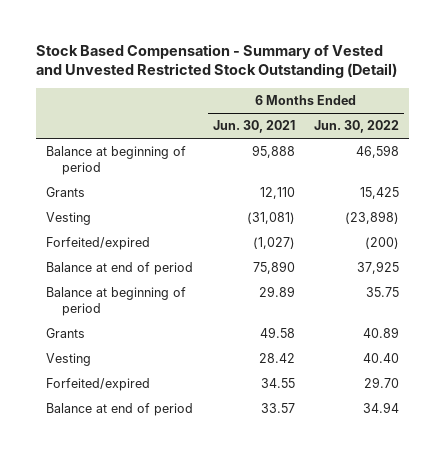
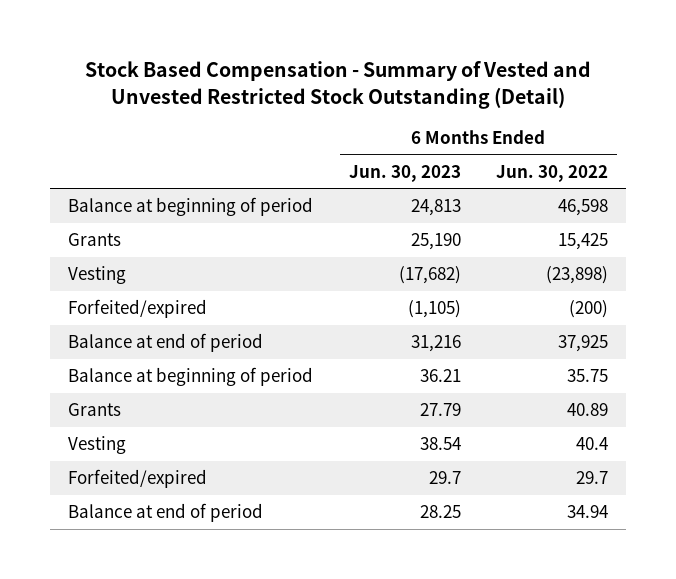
[212,120,295,134] Jun. 30, 2021 -> none
none -> [348,164,461,182] Jun. 30, 2023
[363,353,400,364] 40.40 -> [576,437,609,451] 40.4
[364,377,400,389] 29.70 -> [576,471,609,485] 29.7

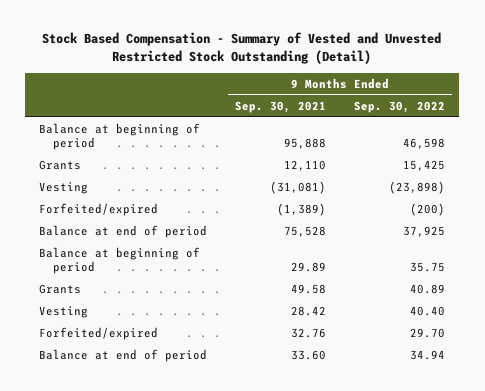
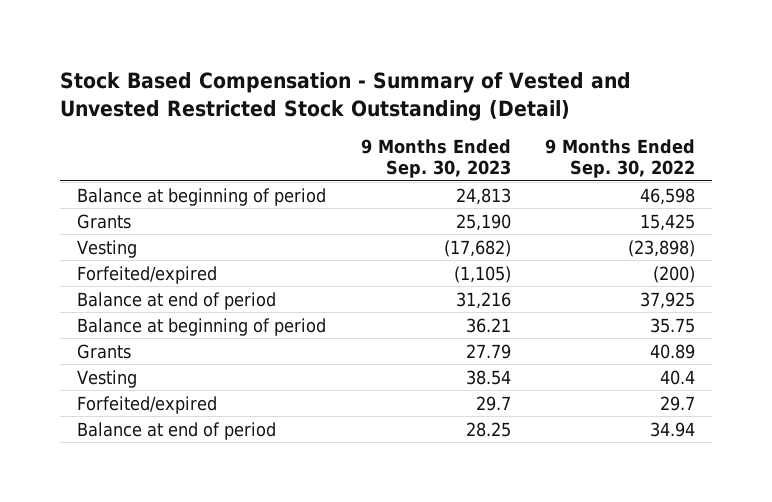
[235,100,327,113] Sep. 30, 2021 -> none
none -> [360,139,511,179] 9 Months Ended Sep. 30, 2023
[410,306,446,317] 40.40 -> [660,369,696,385] 40.4
[410,328,446,339] 29.70 -> [660,395,696,411] 29.7

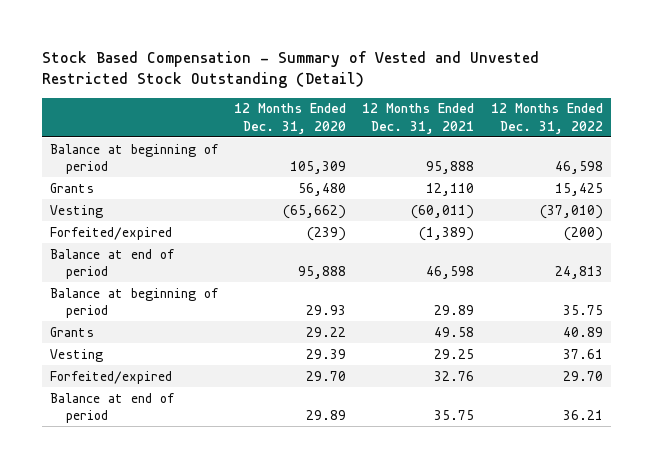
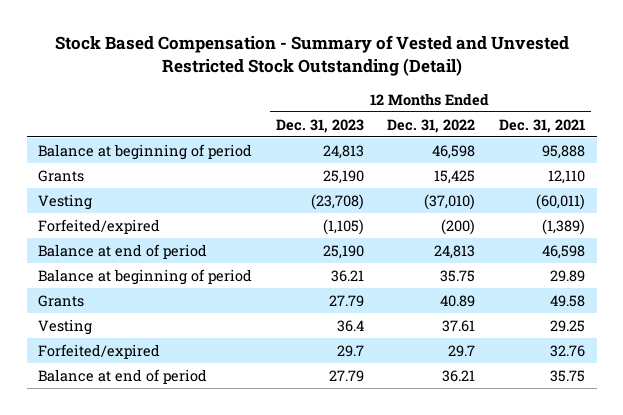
[234,103,347,134] 12 Months Ended Dec. 31, 2020 -> none
none -> [275,118,364,133] Dec. 31, 2023
[562,370,603,381] 29.70 -> [448,344,476,357] 29.7

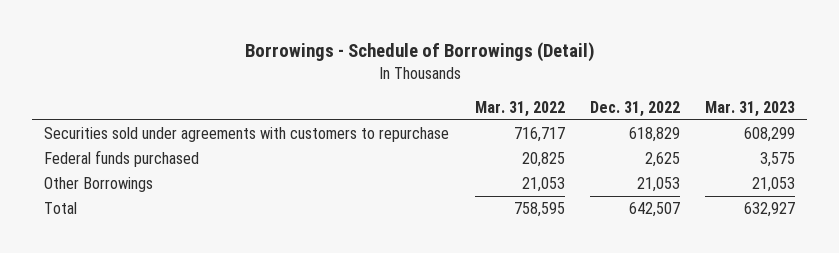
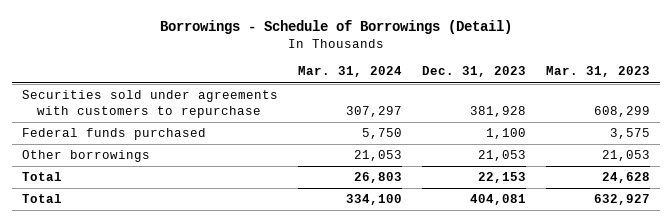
[474,101,565,118] Mar. 31, 2022 -> none
[589,101,680,118] Dec. 31, 2022 -> none
none -> [298,66,403,78] Mar. 31, 2024
none -> [422,66,527,78] Dec. 31, 2023
[44,177,154,193] Other Borrowings -> [22,150,151,163] Other borrowings
none -> [22,172,63,182] Total

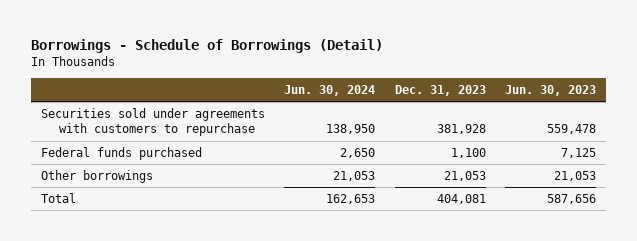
[298,66,403,78] Mar. 31, 2024 -> none
[546,66,651,78] Mar. 31, 2023 -> none
none -> [284,85,376,97] Jun. 30, 2024
none -> [504,85,596,97] Jun. 30, 2023
[22,172,63,182] Total -> none

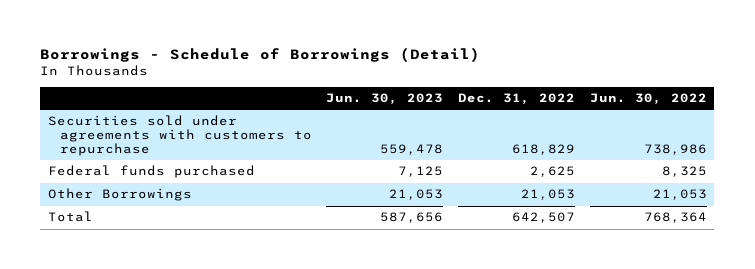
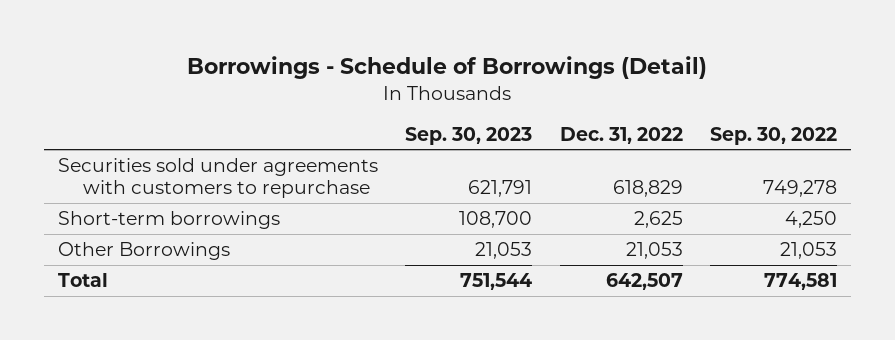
[326,93,444,106] Jun. 30, 2023 -> none
[589,93,707,106] Jun. 30, 2022 -> none
none -> [405,126,533,145] Sep. 30, 2023
none -> [710,126,838,145] Sep. 30, 2022
[47,165,255,179] Federal funds purchased -> [57,211,280,230] Short-term borrowings

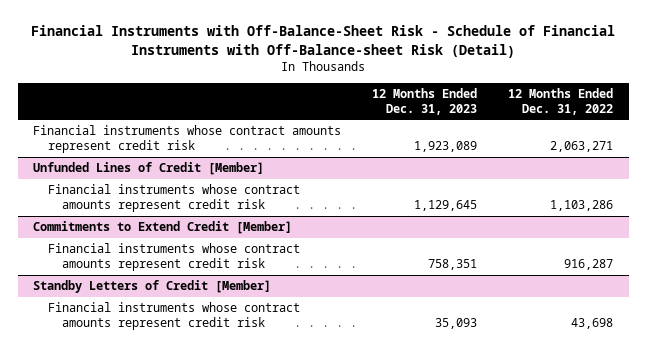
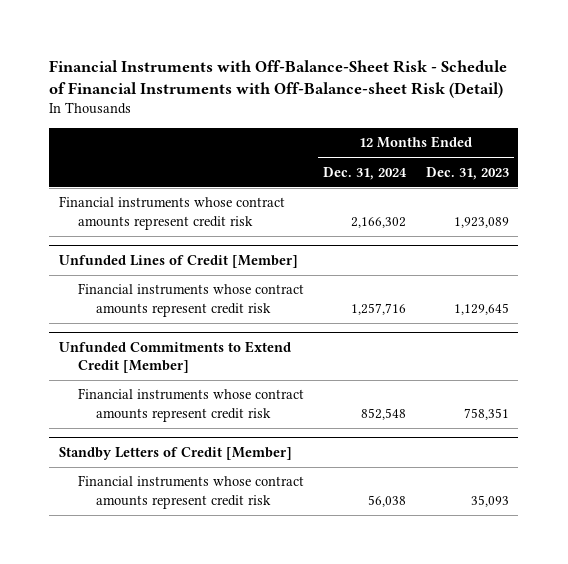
[508,87,614,115] 12 Months Ended Dec. 31, 2022 -> none
none -> [323,166,408,180] Dec. 31, 2024
[33,221,293,235] Commitments to Extend Credit [Member] -> [59,340,292,373] Unfunded Commitments to Extend Credit [Member]

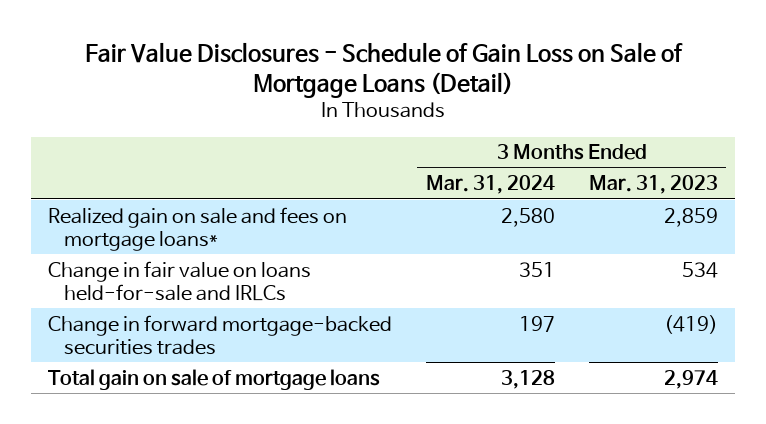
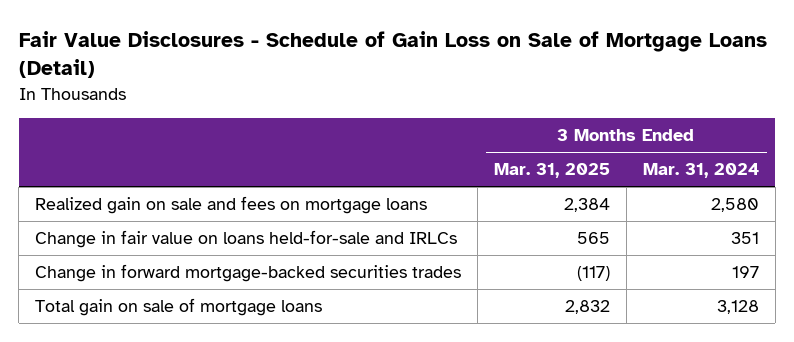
[588,175,718,195] Mar. 31, 2023 -> none
none -> [493,163,610,179] Mar. 31, 2025
[47,206,347,251] Realized gain on sale and fees on mortgage loans* -> [35,196,428,215] Realized gain on sale and fees on mortgage loans

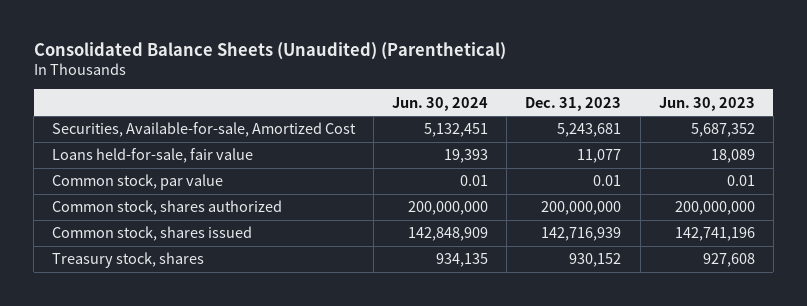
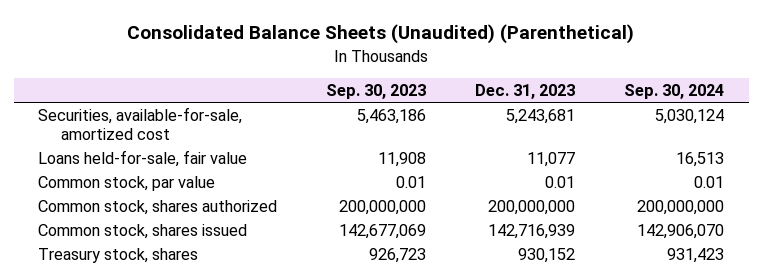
[392,96,489,111] Jun. 30, 2024 -> none
[658,96,755,111] Jun. 30, 2023 -> none
none -> [326,84,427,100] Sep. 30, 2023
none -> [624,84,725,100] Sep. 30, 2024
[52,122,357,138] Securities, Available-for-sale, Amortized Cost -> [38,106,243,141] Securities, available-for-sale, amortized cost

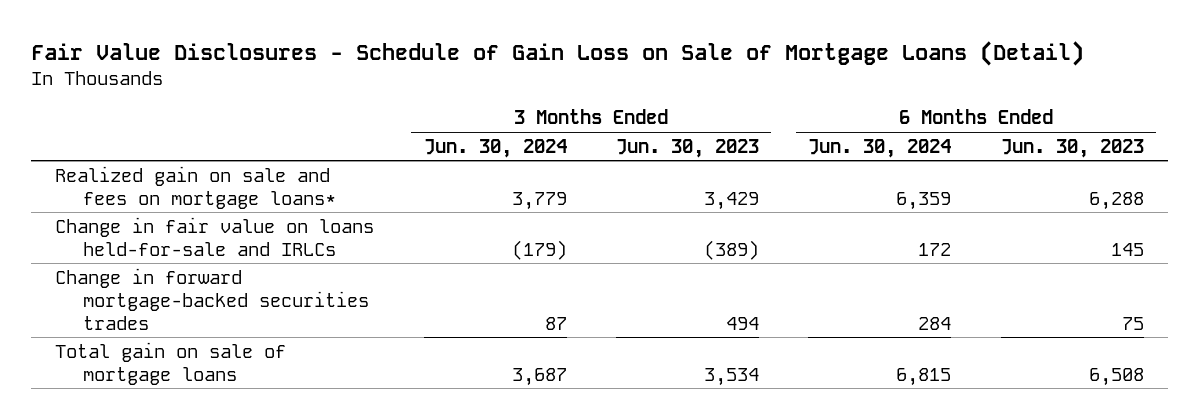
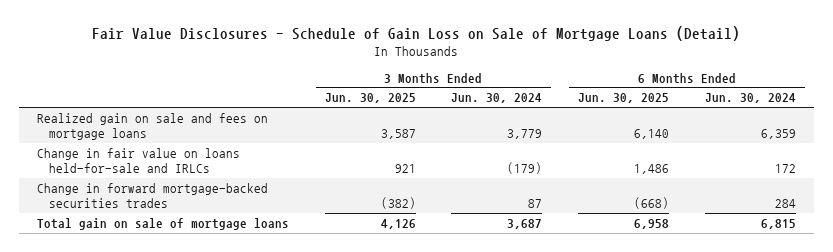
[616,138,760,158] Jun. 30, 2023 -> none
[1000,138,1144,158] Jun. 30, 2023 -> none
none -> [324,93,416,104] Jun. 30, 2025
none -> [578,93,670,104] Jun. 30, 2025
[55,165,336,209] Realized gain on sale and fees on mortgage loans* -> [36,112,268,140] Realized gain on sale and fees on mortgage loans

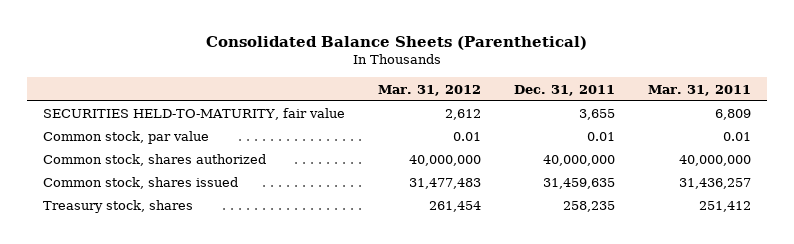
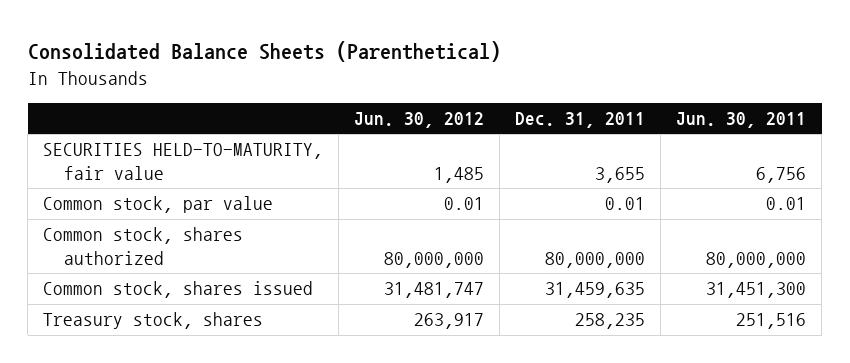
[377,84,481,96] Mar. 31, 2012 -> none
[647,84,751,96] Mar. 31, 2011 -> none
none -> [354,112,485,129] Jun. 30, 2012
none -> [676,112,807,129] Jun. 30, 2011
[542,155,615,167] 40,000,000 -> [545,252,646,269] 80,000,000

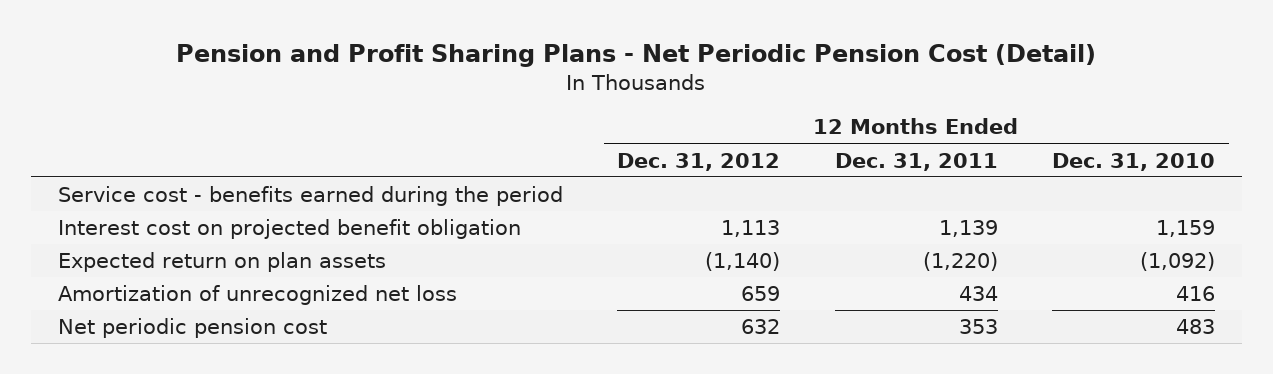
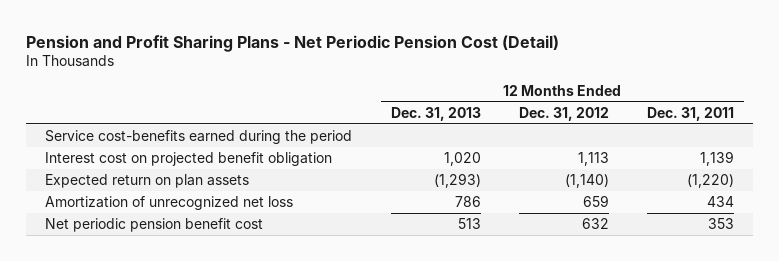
[1051,152,1215,171] Dec. 31, 2010 -> none
none -> [390,106,481,121] Dec. 31, 2013
[58,186,564,207] Service cost - benefits earned during the period -> [45,129,353,144] Service cost-benefits earned during the period
[58,318,328,339] Net periodic pension cost -> [45,217,264,232] Net periodic pension benefit cost

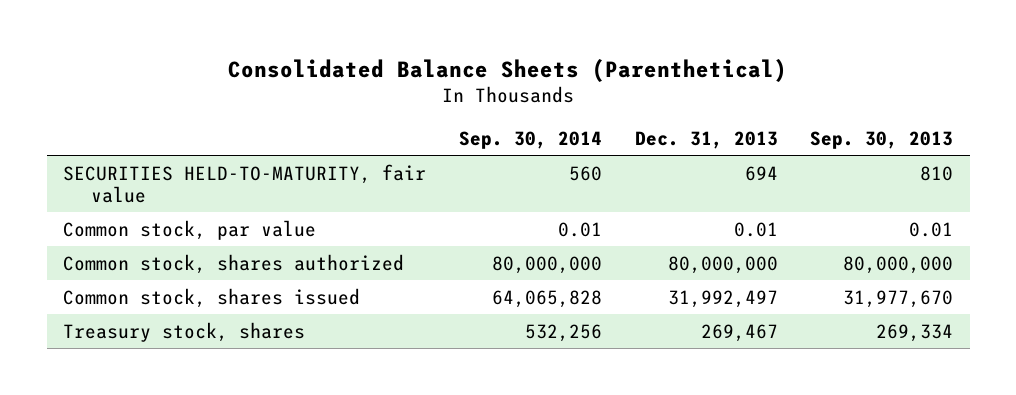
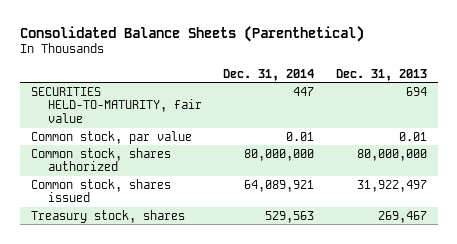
[458,131,602,150] Sep. 30, 2014 -> none
[810,131,954,150] Sep. 30, 2013 -> none
none -> [223,68,315,81] Dec. 31, 2014
[667,289,778,308] 31,992,497 -> [356,179,427,192] 31,922,497

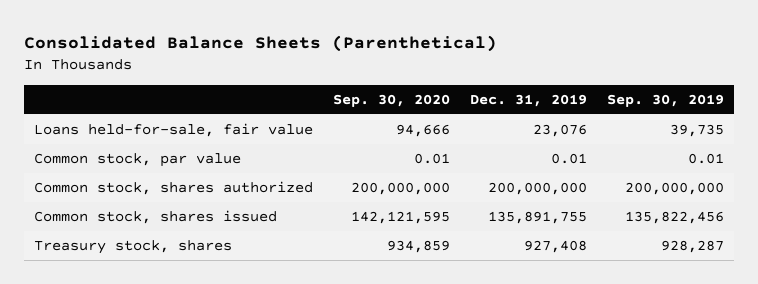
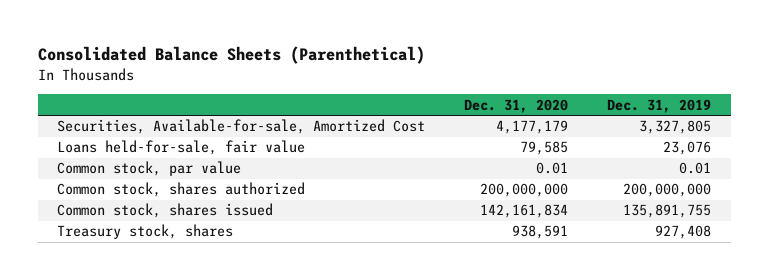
[332,93,450,107] Sep. 30, 2020 -> none
[607,93,725,107] Sep. 30, 2019 -> none
none -> [464,98,569,113] Dec. 31, 2020
none -> [57,119,426,135] Securities, Available-for-sale, Amortized Cost

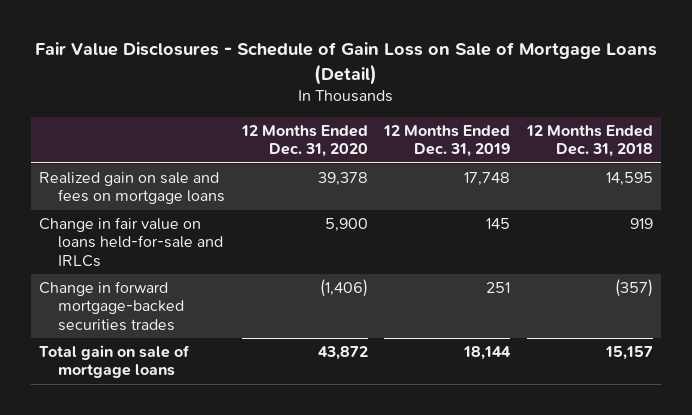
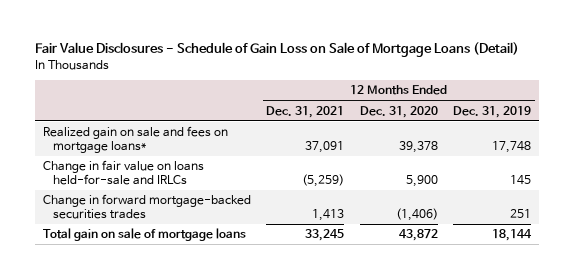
[526,124,654,158] 12 Months Ended Dec. 31, 2018 -> none
none -> [266,105,345,118] Dec. 31, 2021
[39,171,226,205] Realized gain on sale and fees on mortgage loans -> [42,126,228,154] Realized gain on sale and fees on mortgage loans*

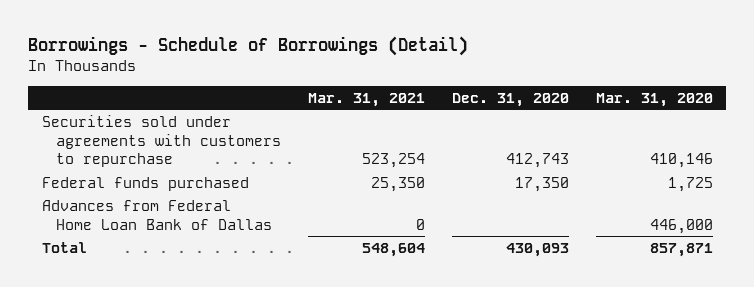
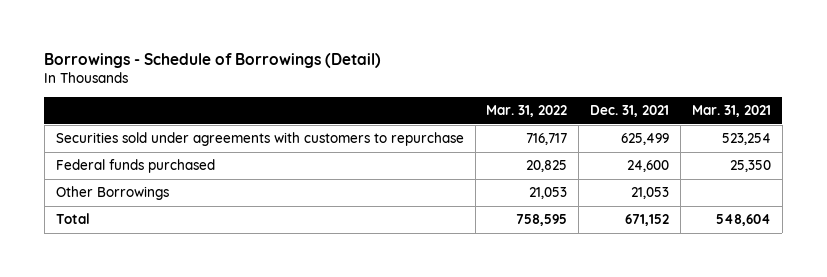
[451,92,569,107] Dec. 31, 2020 -> none
[595,92,713,107] Mar. 31, 2020 -> none
none -> [486,104,568,117] Mar. 31, 2022
none -> [590,104,670,117] Dec. 31, 2021
[41,199,272,230] Advances from Federal Home Loan Bank of Dallas -> none
none -> [55,186,169,201] Other Borrowings

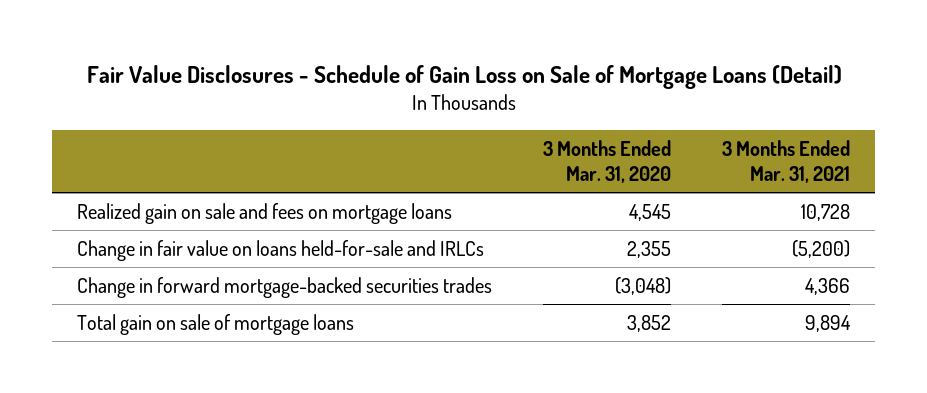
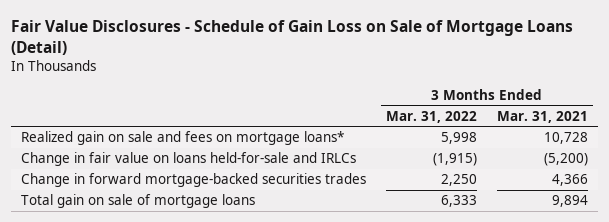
[543,139,672,184] 3 Months Ended Mar. 31, 2020 -> none
none -> [386,110,478,123] Mar. 31, 2022
[77,202,453,224] Realized gain on sale and fees on mortgage loans -> [20,131,344,146] Realized gain on sale and fees on mortgage loans*

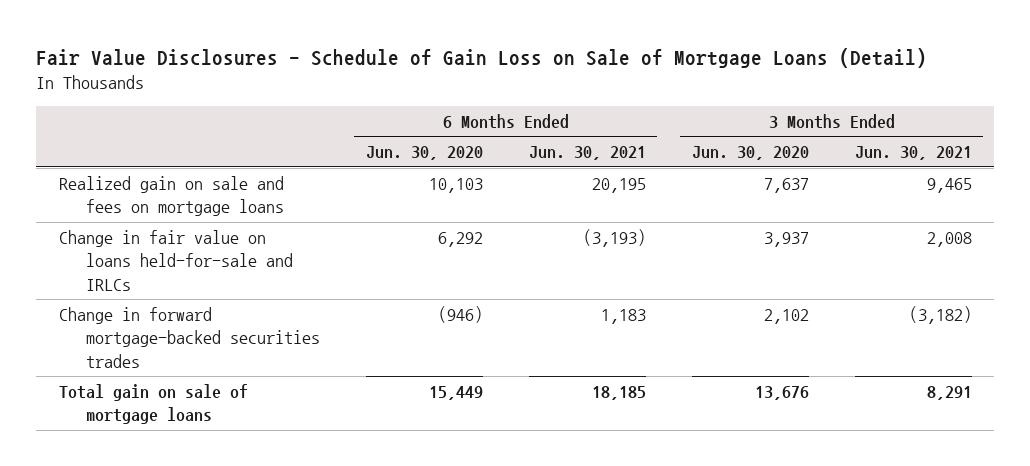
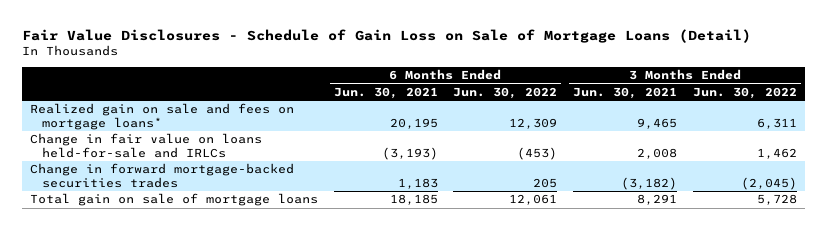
[365,146,483,161] Jun. 30, 2020 -> none
[691,146,809,161] Jun. 30, 2020 -> none
none -> [453,87,558,100] Jun. 30, 2022
none -> [692,87,797,100] Jun. 30, 2022
[58,175,284,217] Realized gain on sale and fees on mortgage loans -> [29,103,294,130] Realized gain on sale and fees on mortgage loans*

